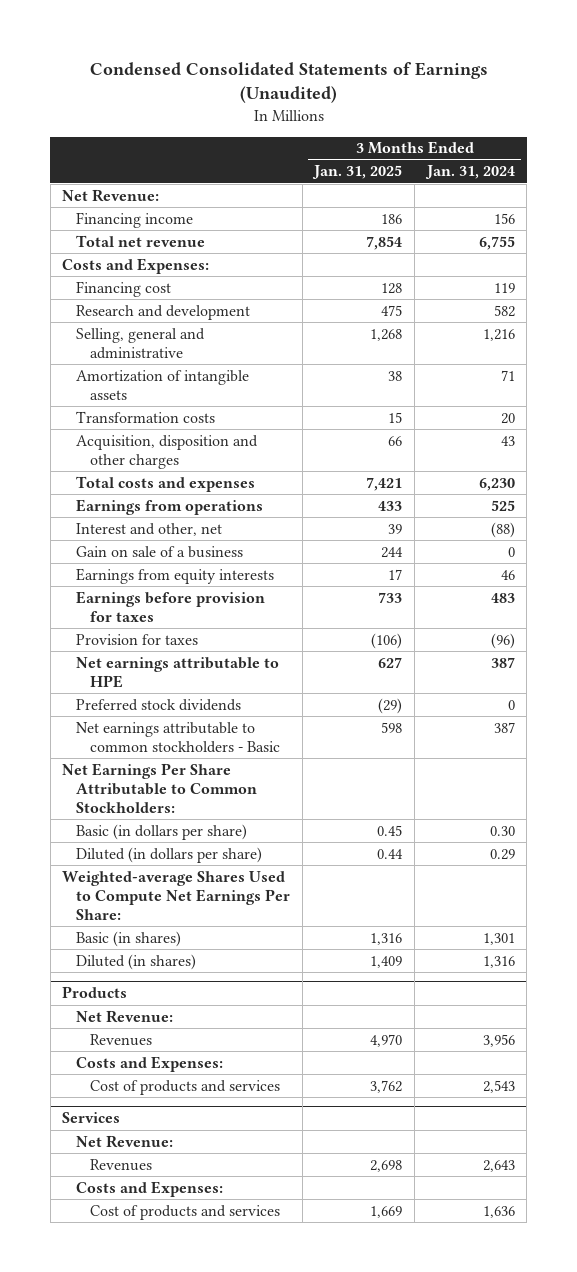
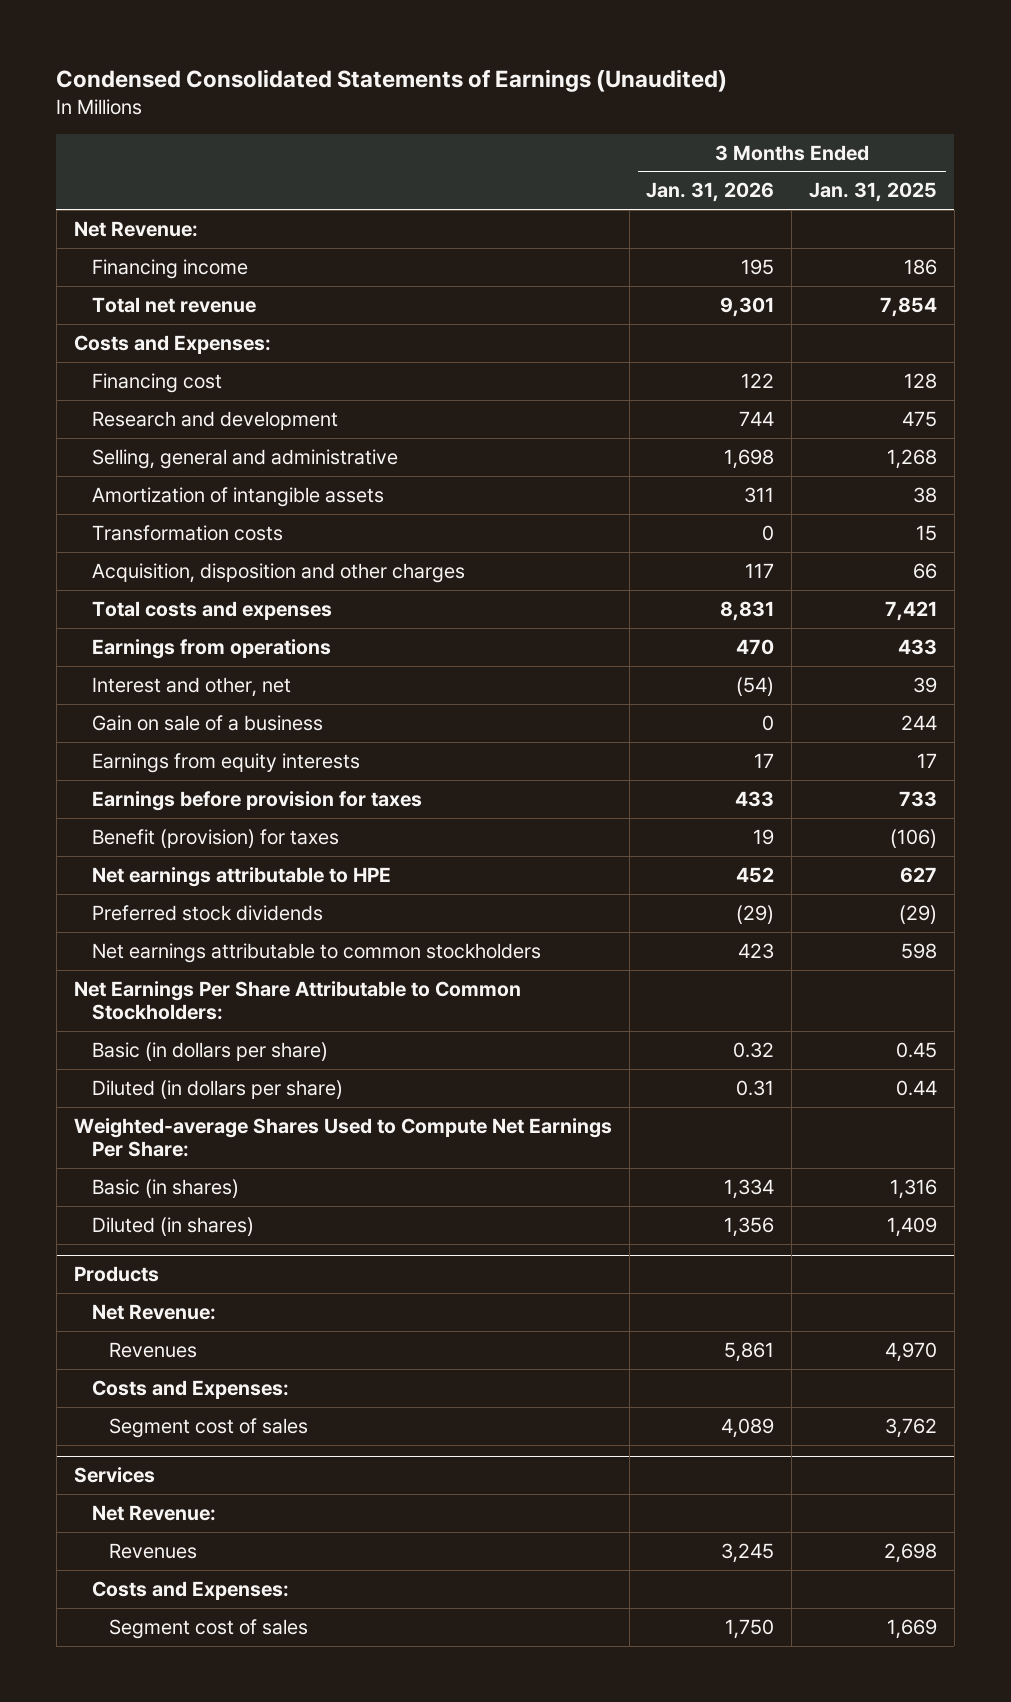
[424,165,515,180] Jan. 31, 2024 -> none
none -> [646,182,775,203] Jan. 31, 2026
[76,633,199,645] Provision for taxes -> [91,828,339,848] Benefit (provision) for taxes
[76,721,280,753] Net earnings attributable to common stockholders - Basic -> [91,942,541,963] Net earnings attributable to common stockholders
[89,1079,280,1095] Cost of products and services -> [109,1417,309,1438] Segment cost of sales
[89,1204,280,1220] Cost of products and services -> [109,1618,309,1639] Segment cost of sales

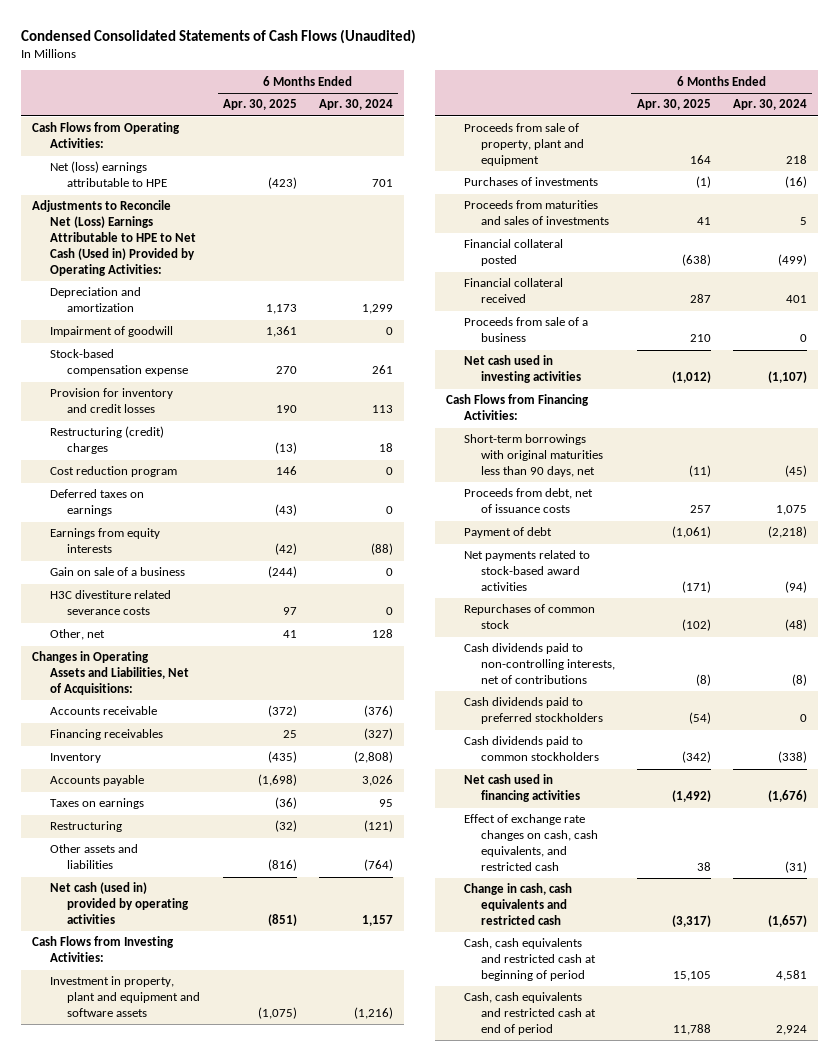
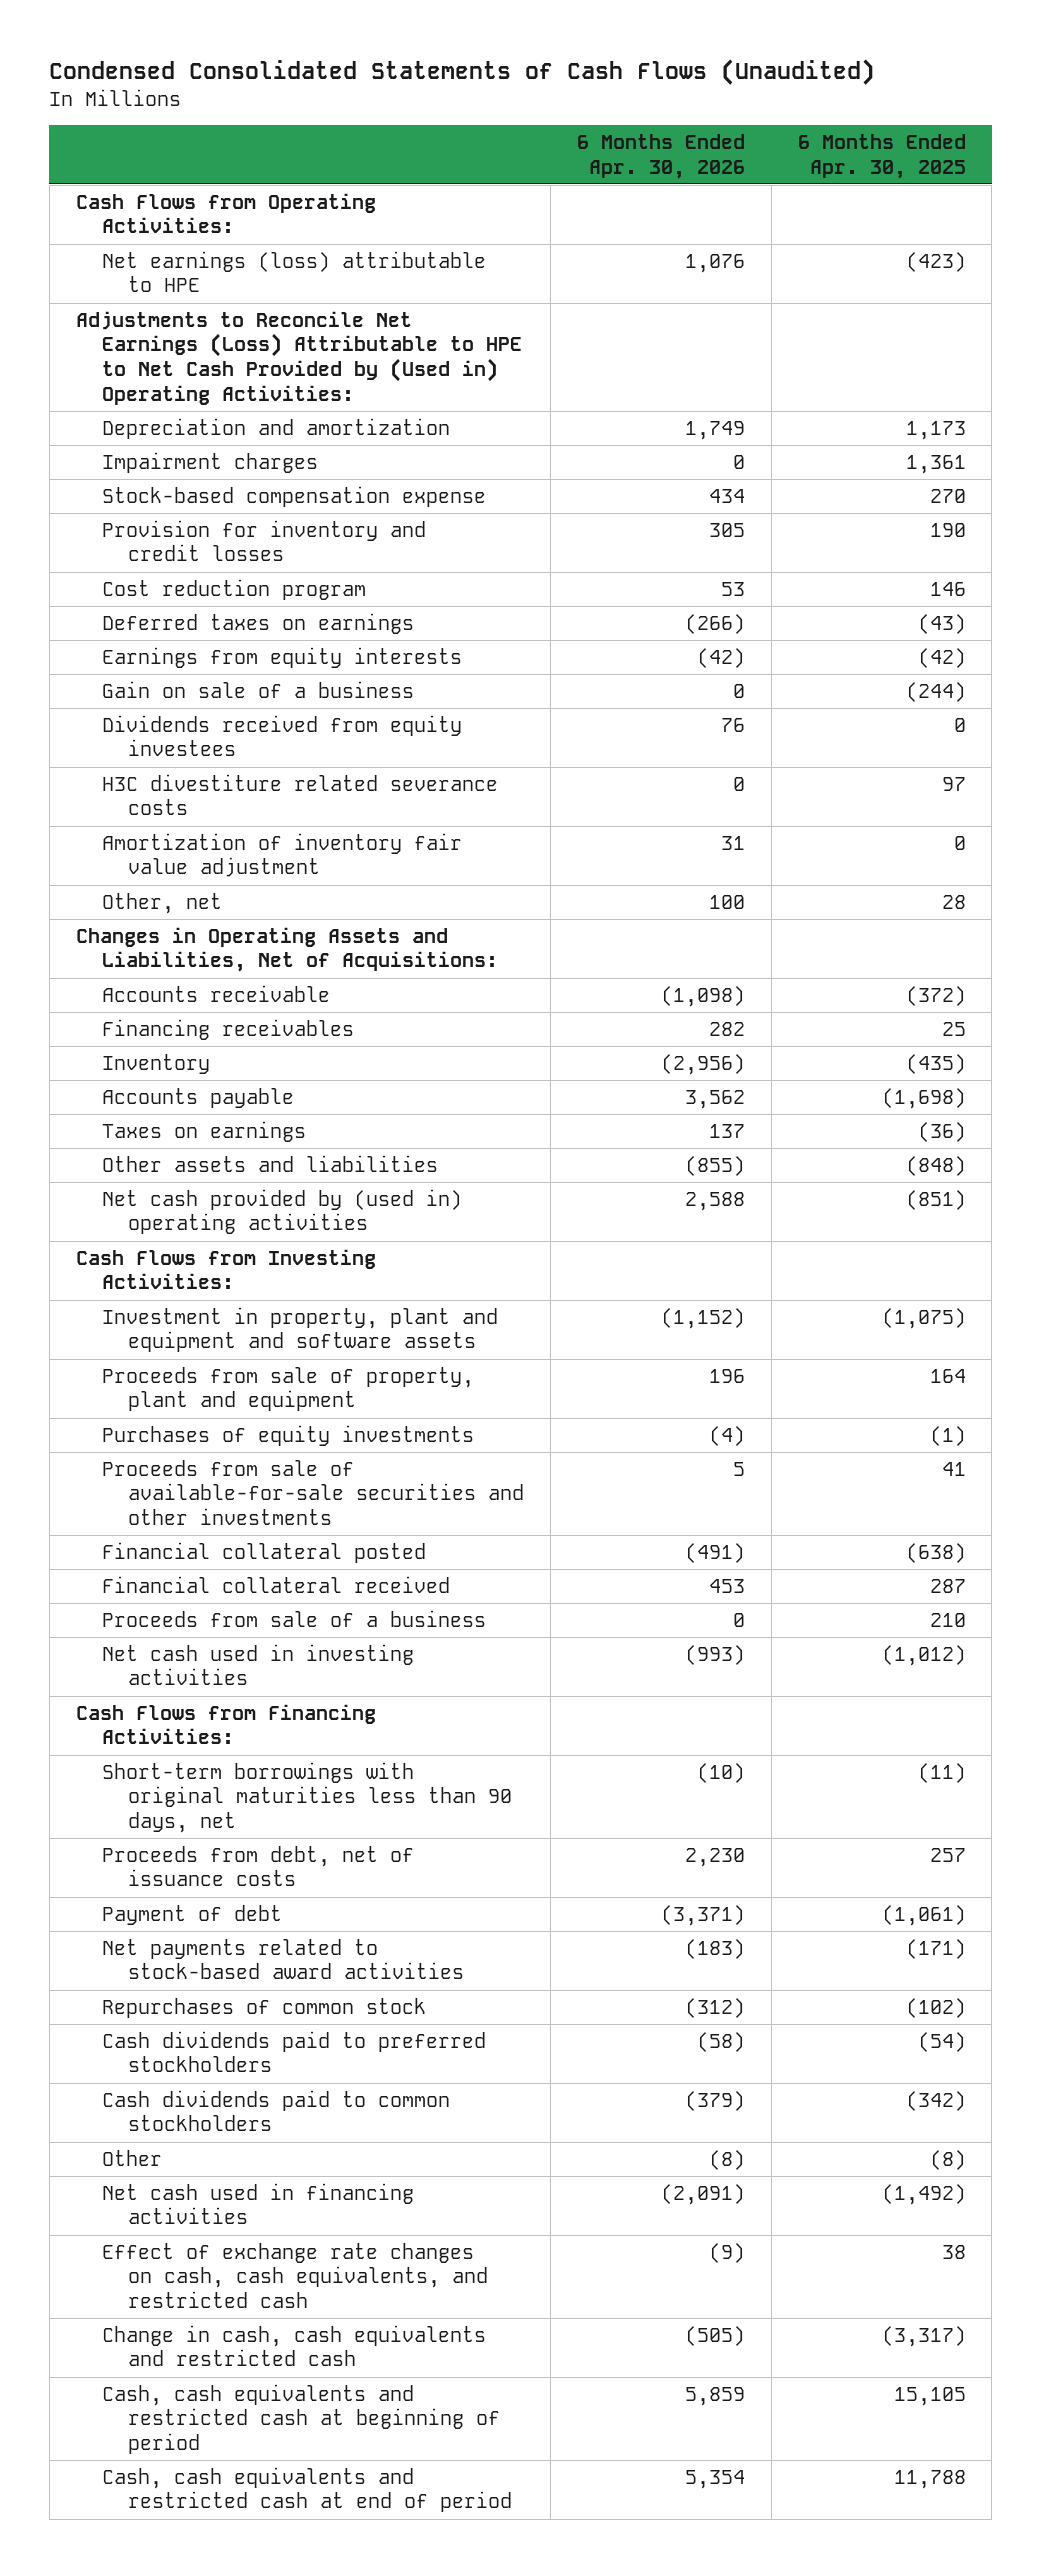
[318,99,393,111] Apr. 30, 2024 -> none
none -> [577,134,746,179] 6 Months Ended Apr. 30, 2026
[49,161,168,188] Net (loss) earnings attributable to HPE -> [101,250,486,293] Net earnings (loss) attributable to HPE
[32,200,196,276] Adjustments to Reconcile Net (Loss) Earnings Attributable to HPE to Net Cash (Used in) Provided by Operating Activities: -> [75,310,522,405] Adjustments to Reconcile Net Earnings (Loss) Attributable to HPE to Net Cash Provided by (Used in) Operating Activities:
[49,326,173,338] Impairment of goodwill -> [101,451,318,473] Impairment charges
[49,426,164,455] Restructuring (credit) charges -> none
none -> [101,714,462,757] Dividends received from equity investees
none -> [101,832,462,878] Amortization of inventory fair value adjustment
[283,630,298,639] 41 -> [941,894,966,909] 28
[49,821,122,833] Restructuring -> none
[268,859,298,872] (816) -> [905,1155,966,1176] (848)
[49,882,190,925] Net cash (used in) provided by operating activities -> [101,1188,462,1235] Net cash provided by (used in) operating activities
[463,200,610,226] Proceeds from maturities and sales of investments -> none
[463,177,598,187] Purchases of investments -> [101,1424,474,1446] Purchases of equity investments
none -> [101,1459,525,1526] Proceeds from sale of available-for-sale securities and other investments
[463,643,616,685] Cash dividends paid to non-controlling interests, net of contributions -> none
none -> [101,2149,162,2166] Other

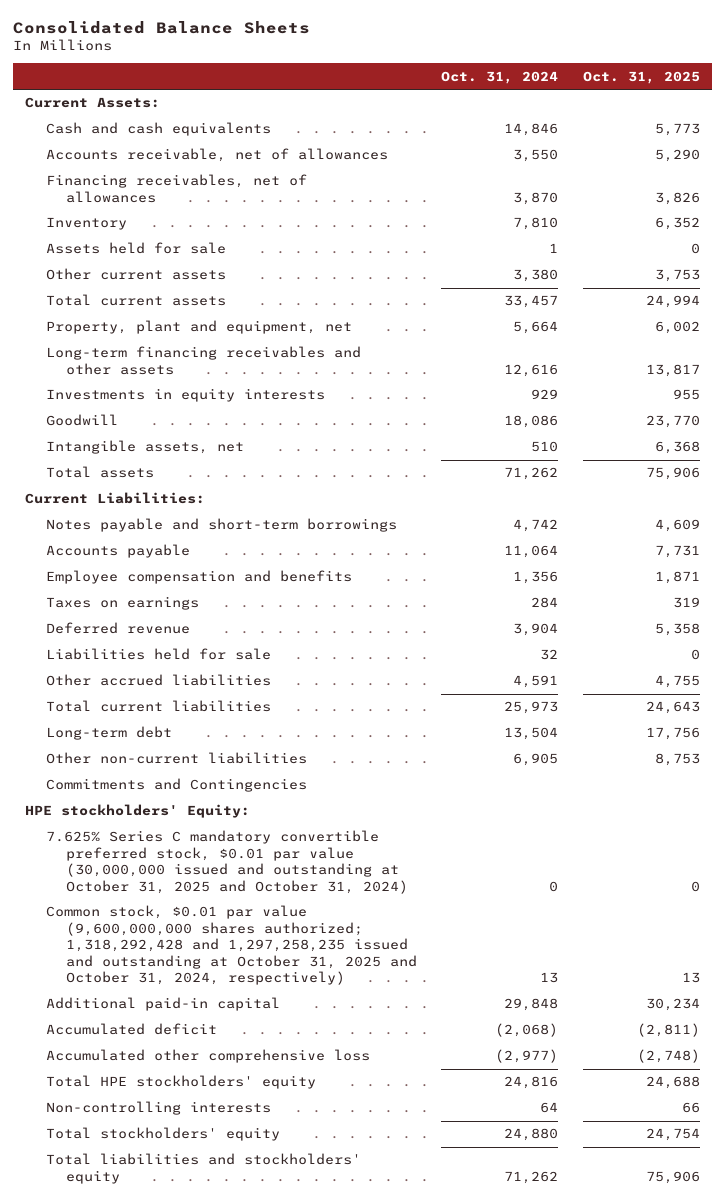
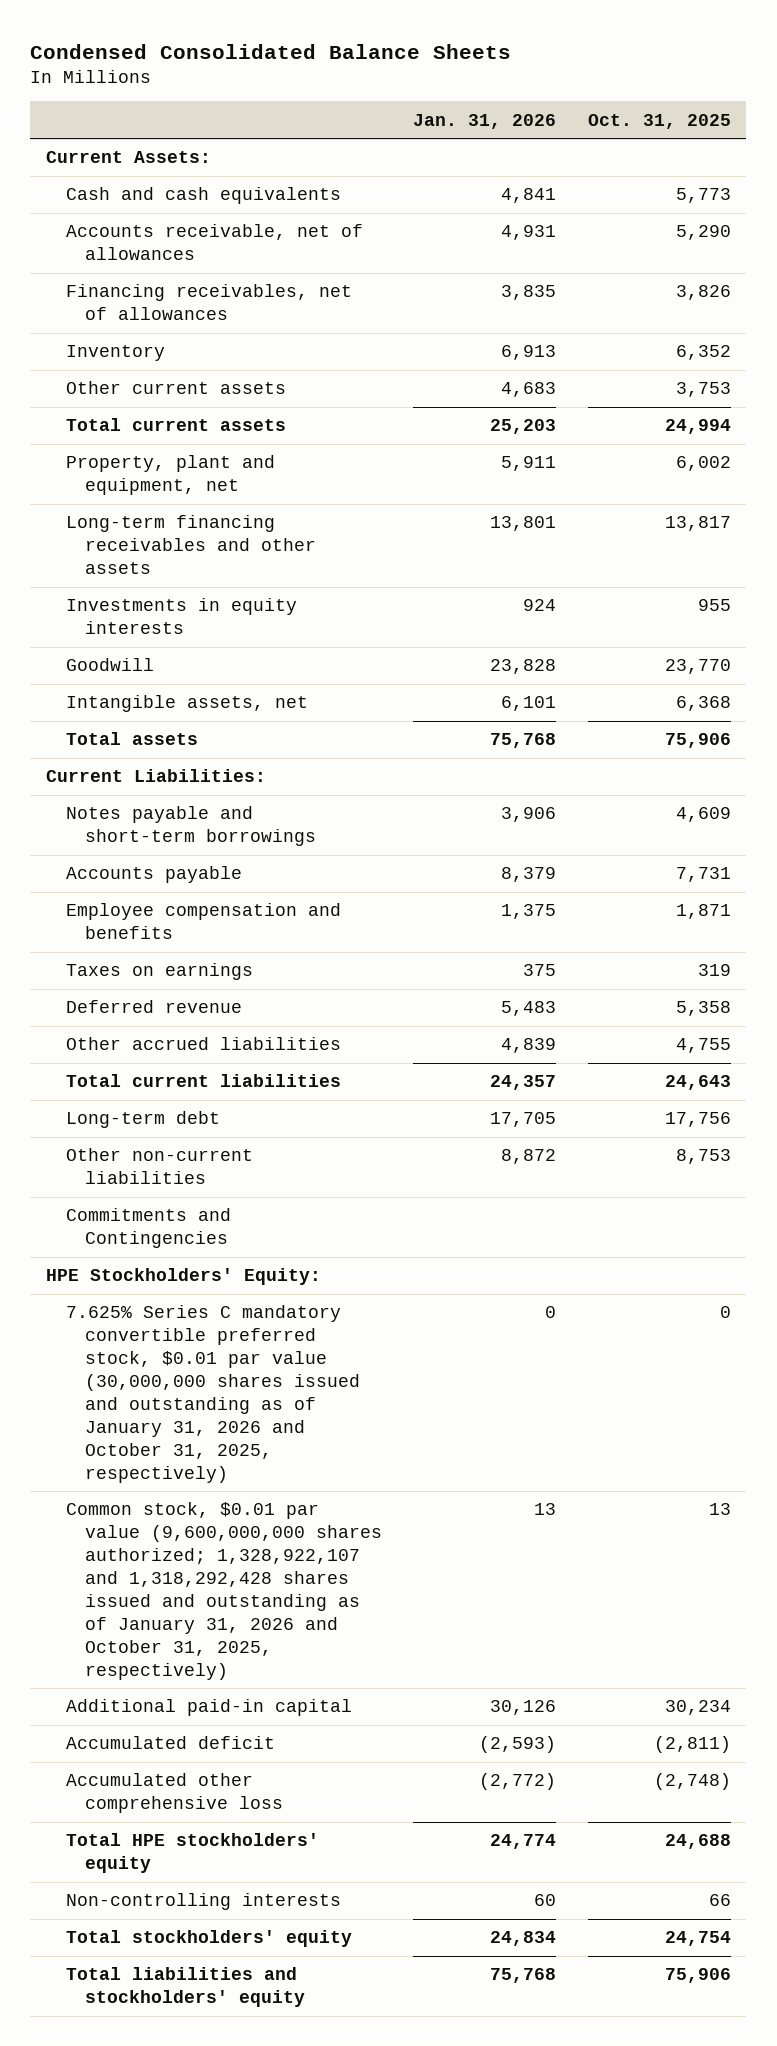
[13,20,311,34] Consolidated Balance Sheets -> [30,43,512,59] Condensed Consolidated Balance Sheets
[441,70,559,84] Oct. 31, 2024 -> none
none -> [413,113,557,129] Jan. 31, 2026
[45,242,226,255] Assets held for sale -> none
[45,648,271,661] Liabilities held for sale -> none
[25,804,251,819] HPE stockholders' Equity: -> [45,1268,321,1286] HPE Stockholders' Equity:
[45,830,409,894] 7.625% Series C mandatory convertible preferred stock, $0.01 par value (30,000,000 issued and outstanding at October 31, 2025 and October 31, 2024) -> [65,1305,361,1483] 7.625% Series C mandatory convertible preferred stock, $0.01 par value (30,000,000 shares issued and outstanding as of January 31, 2026 and October 31, 2025, respectively)
[45,905,418,986] Common stock, $0.01 par value (9,600,000,000 shares authorized; 1,318,292,428 and 1,297,258,235 issued and outstanding at October 31, 2025 and October 31, 2024, respectively) -> [65,1502,383,1680] Common stock, $0.01 par value (9,600,000,000 shares authorized; 1,328,922,107 and 1,318,292,428 shares issued and outstanding as of January 31, 2026 and October 31, 2025, respectively)

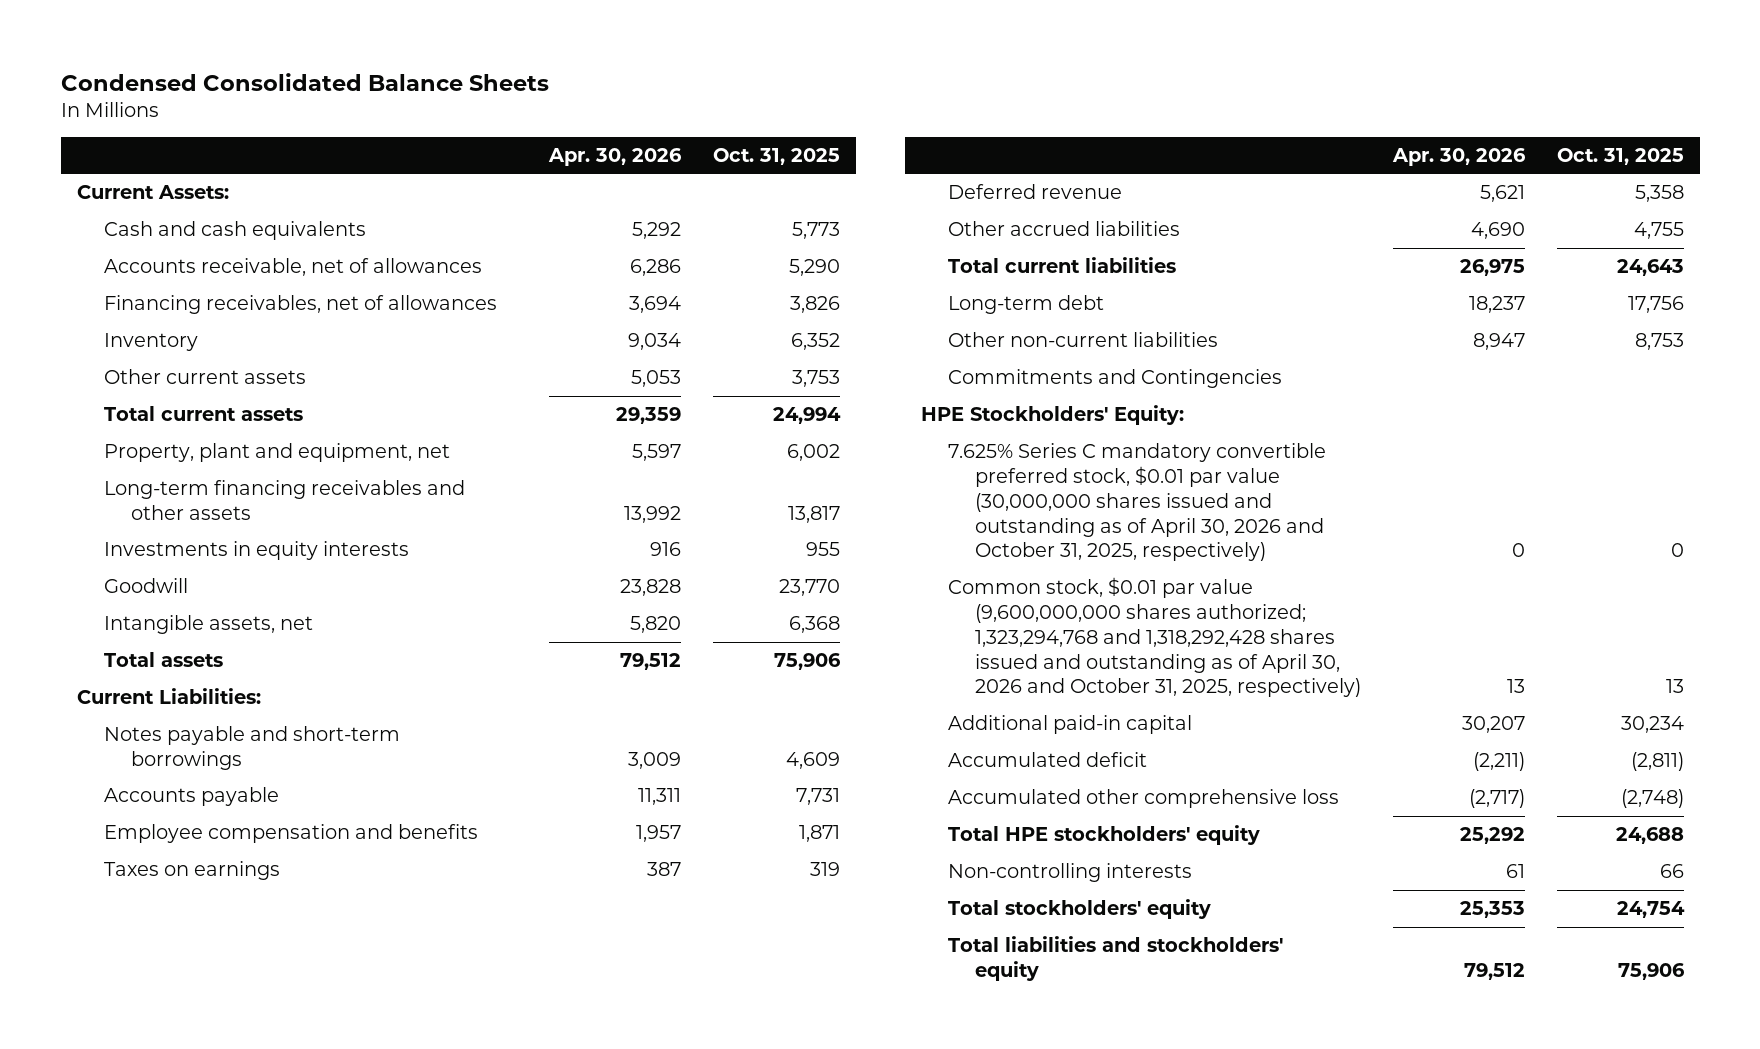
[413,113,557,129] Jan. 31, 2026 -> none
none -> [547,147,682,166] Apr. 30, 2026
[65,1305,361,1483] 7.625% Series C mandatory convertible preferred stock, $0.01 par value (30,000,000 shares issued and outstanding as of January 31, 2026 and October 31, 2025, respectively) -> [947,443,1326,562] 7.625% Series C mandatory convertible preferred stock, $0.01 par value (30,000,000 shares issued and outstanding as of April 30, 2026 and October 31, 2025, respectively)
[65,1502,383,1680] Common stock, $0.01 par value (9,600,000,000 shares authorized; 1,328,922,107 and 1,318,292,428 shares issued and outstanding as of January 31, 2026 and October 31, 2025, respectively) -> [947,577,1361,698] Common stock, $0.01 par value (9,600,000,000 shares authorized; 1,323,294,768 and 1,318,292,428 shares issued and outstanding as of April 30, 2026 and October 31, 2025, respectively)

